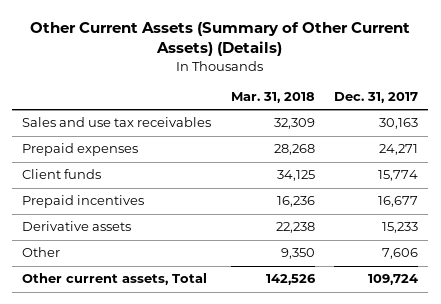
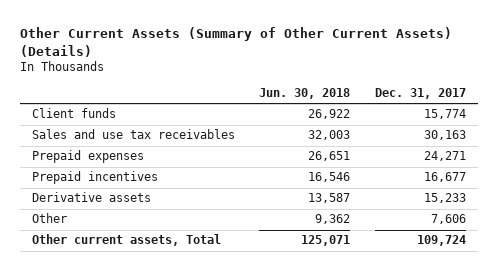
[230,91,315,103] Mar. 31, 2018 -> none
none -> [259,88,351,100] Jun. 30, 2018
[22,169,102,180] Client funds -> [32,108,117,119] Client funds

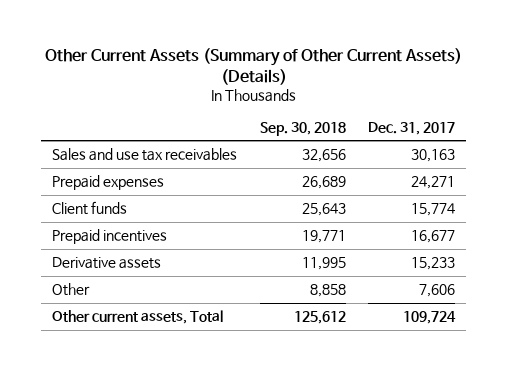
[259,88,351,100] Jun. 30, 2018 -> none
none -> [259,121,346,136] Sep. 30, 2018
[32,108,117,119] Client funds -> [52,201,128,216] Client funds

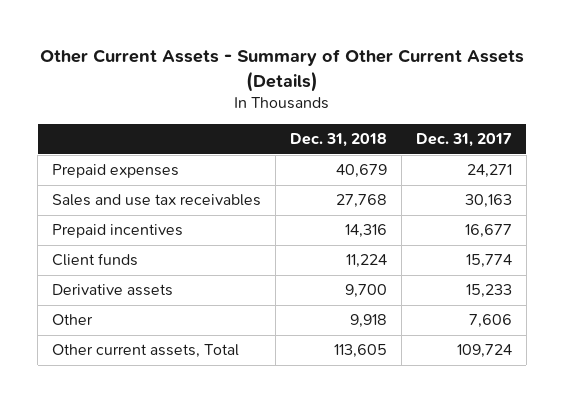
[44,48,462,86] Other Current Assets (Summary of Other Current Assets) (Details) -> [39,49,524,92] Other Current Assets - Summary of Other Current Assets (Details)
[259,121,346,136] Sep. 30, 2018 -> none
none -> [289,133,387,148] Dec. 31, 2018
[52,148,238,162] Sales and use tax receivables -> [52,194,262,207] Sales and use tax receivables
[52,201,128,216] Client funds -> [52,253,139,267] Client funds

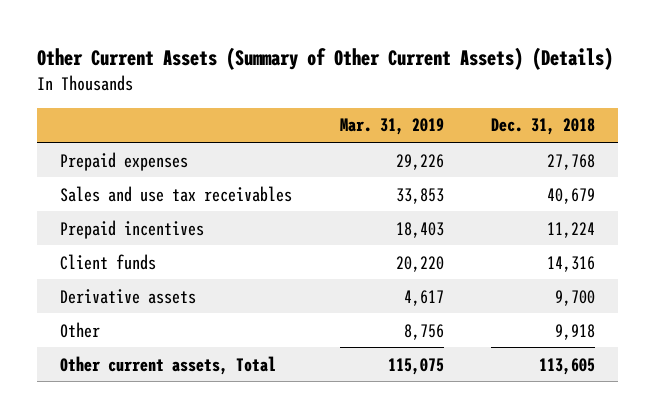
[39,49,524,92] Other Current Assets - Summary of Other Current Assets (Details) -> [36,46,613,70] Other Current Assets (Summary of Other Current Assets) (Details)
[415,133,512,148] Dec. 31, 2017 -> none
none -> [339,118,444,136] Mar. 31, 2019
[335,164,387,179] 40,679 -> [546,153,595,170] 27,768
[335,194,387,209] 27,768 -> [546,187,595,204] 40,679
[344,224,387,239] 14,316 -> [546,221,595,238] 11,224
[345,254,387,269] 11,224 -> [546,255,595,272] 14,316

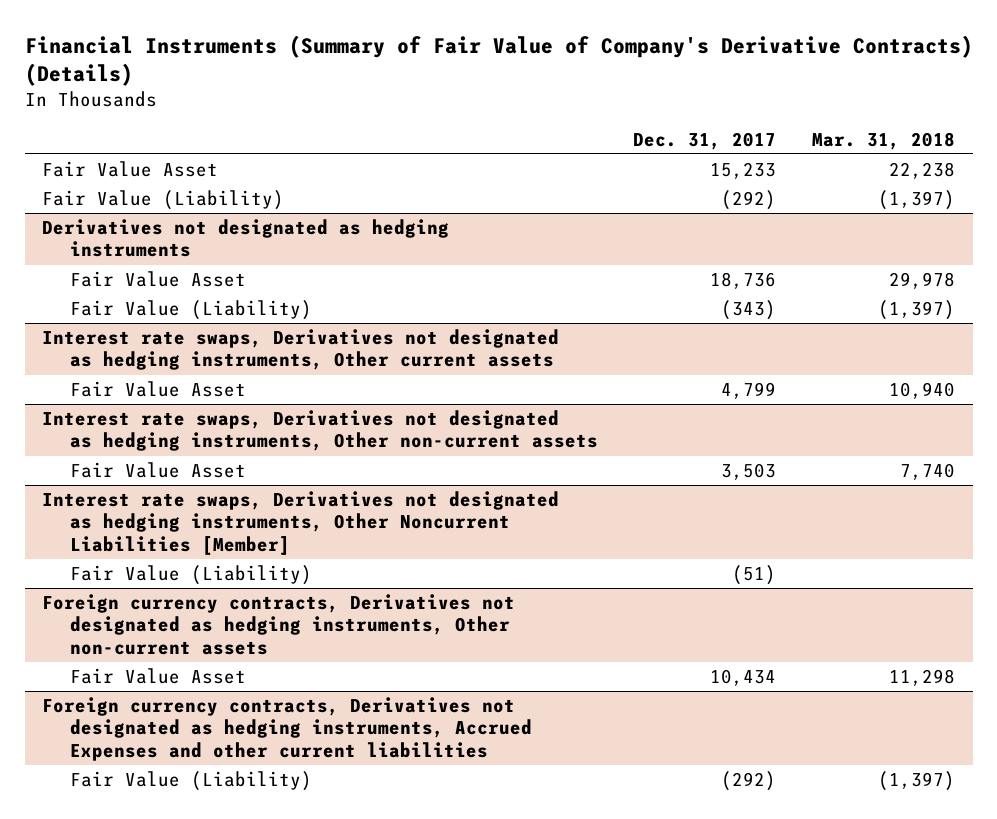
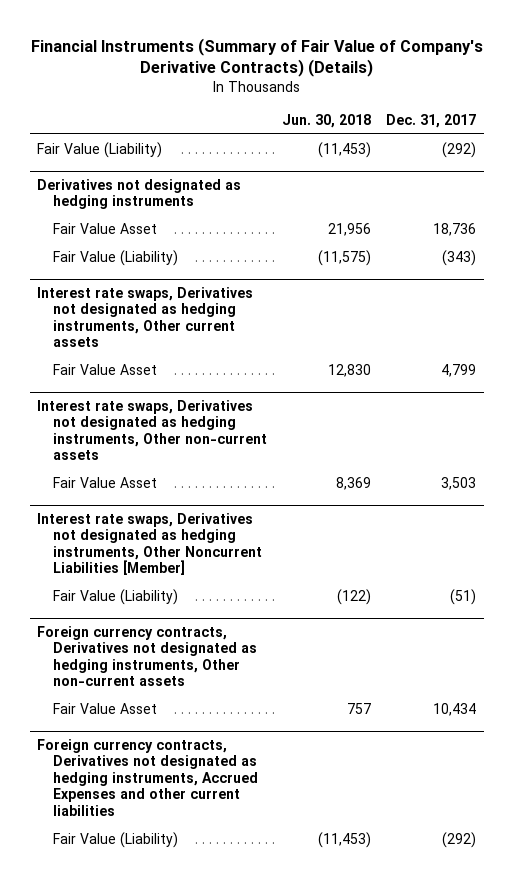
[812,131,956,150] Mar. 31, 2018 -> none
none -> [282,113,372,128] Jun. 30, 2018
[42,161,219,178] Fair Value Asset -> none

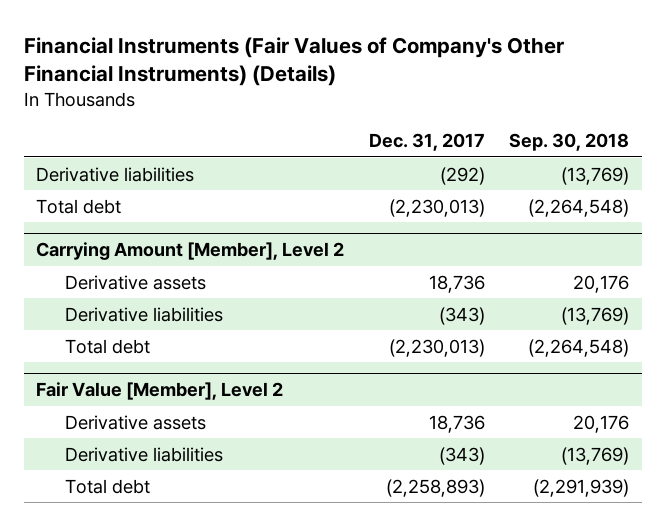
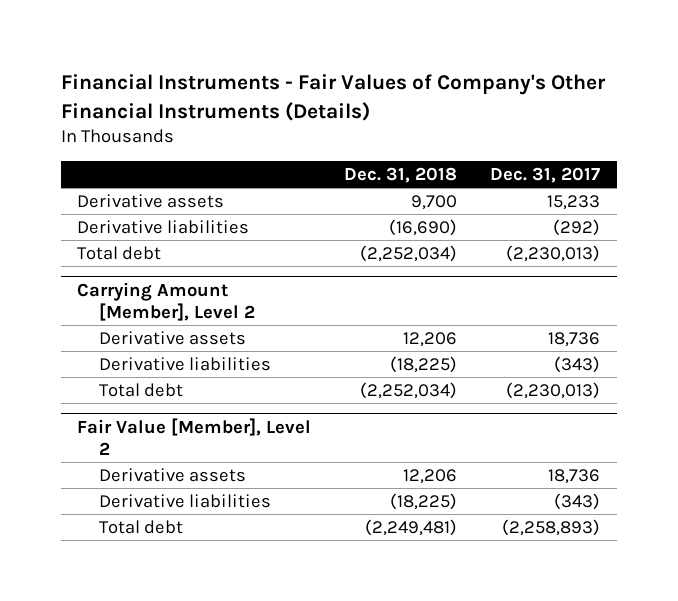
[24,36,565,87] Financial Instruments (Fair Values of Company's Other Financial Instruments) (Details) -> [60,74,606,121] Financial Instruments - Fair Values of Company's Other Financial Instruments (Details)
[509,133,630,152] Sep. 30, 2018 -> none
none -> [344,166,458,183] Dec. 31, 2018
none -> [77,194,225,209] Derivative assets

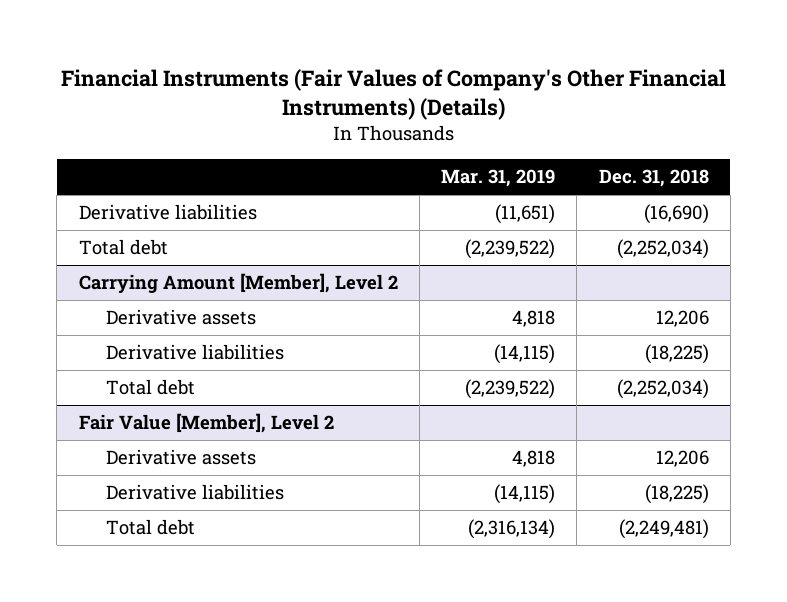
[60,74,606,121] Financial Instruments - Fair Values of Company's Other Financial Instruments (Details) -> [60,68,726,121] Financial Instruments (Fair Values of Company's Other Financial Instruments) (Details)
[490,166,601,183] Dec. 31, 2017 -> none
none -> [441,169,556,188] Mar. 31, 2019
[77,194,225,209] Derivative assets -> none

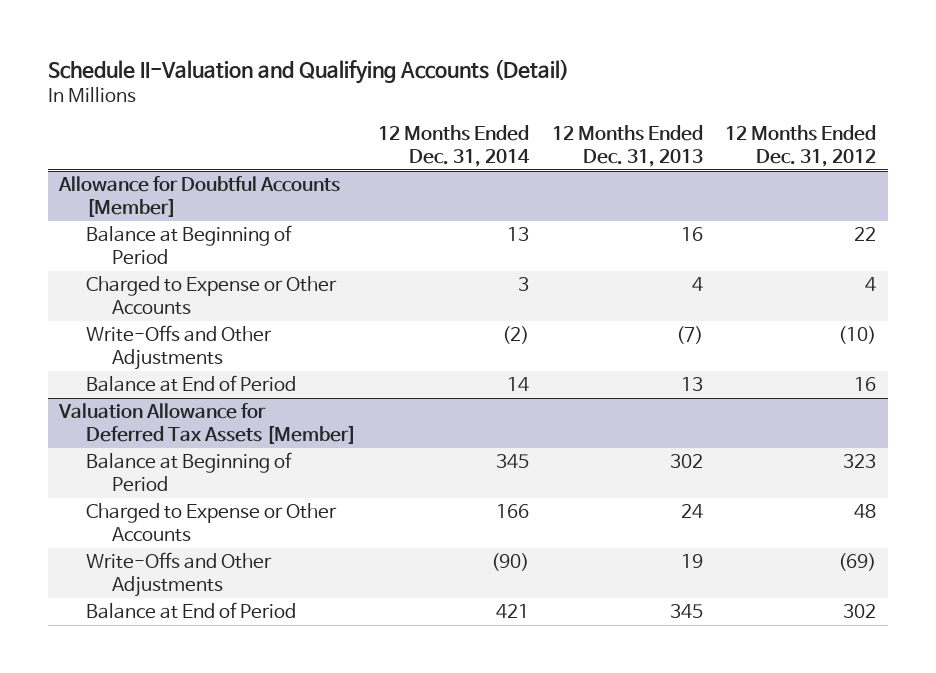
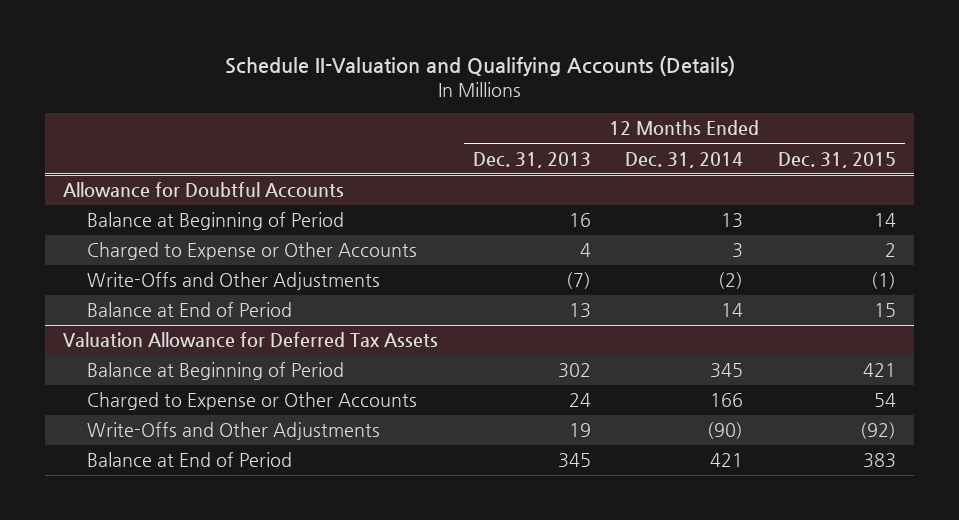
[48,58,570,84] Schedule II-Valuation and Qualifying Accounts (Detail) -> [224,56,735,77] Schedule II-Valuation and Qualifying Accounts (Details)
[725,125,877,167] 12 Months Ended Dec. 31, 2012 -> none
none -> [778,151,897,168] Dec. 31, 2015
[58,176,341,217] Allowance for Doubtful Accounts [Member] -> [62,182,344,199] Allowance for Doubtful Accounts
[58,403,356,444] Valuation Allowance for Deferred Tax Assets [Member] -> [62,332,438,349] Valuation Allowance for Deferred Tax Assets

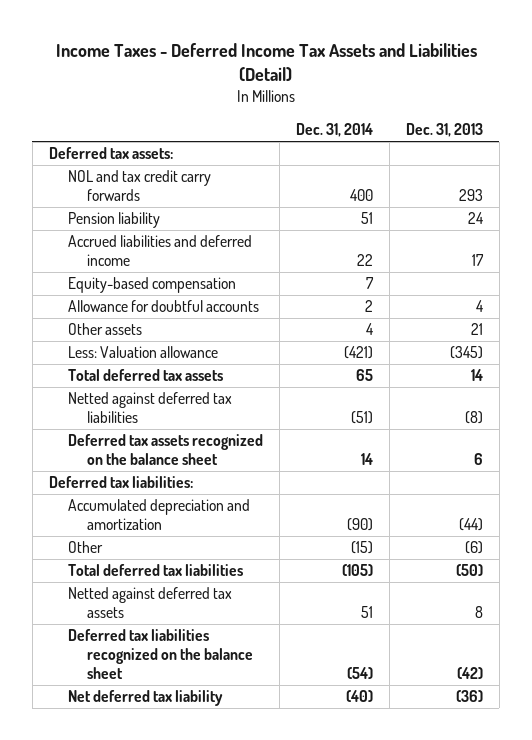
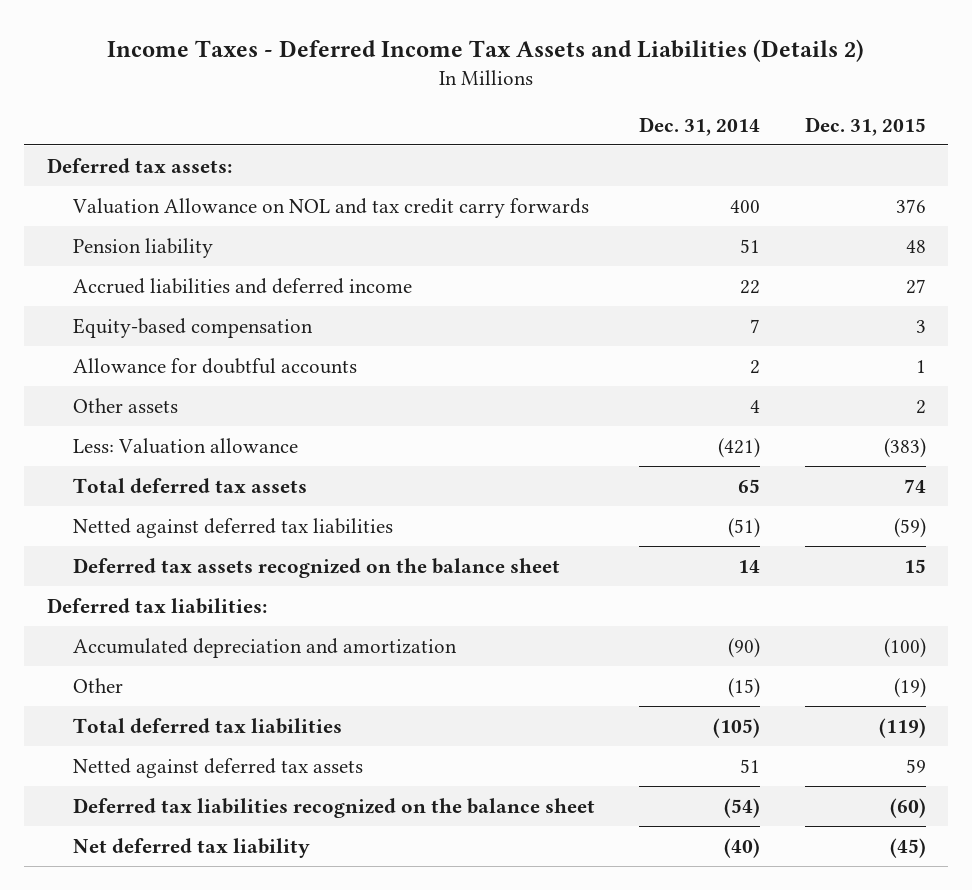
[55,42,477,82] Income Taxes - Deferred Income Tax Assets and Liabilities (Detail) -> [107,38,865,62] Income Taxes - Deferred Income Tax Assets and Liabilities (Details 2)
[405,123,483,138] Dec. 31, 2013 -> none
none -> [804,116,926,136] Dec. 31, 2015
[67,170,211,202] NOL and tax credit carry forwards -> [71,197,589,218] Valuation Allowance on NOL and tax credit carry forwards

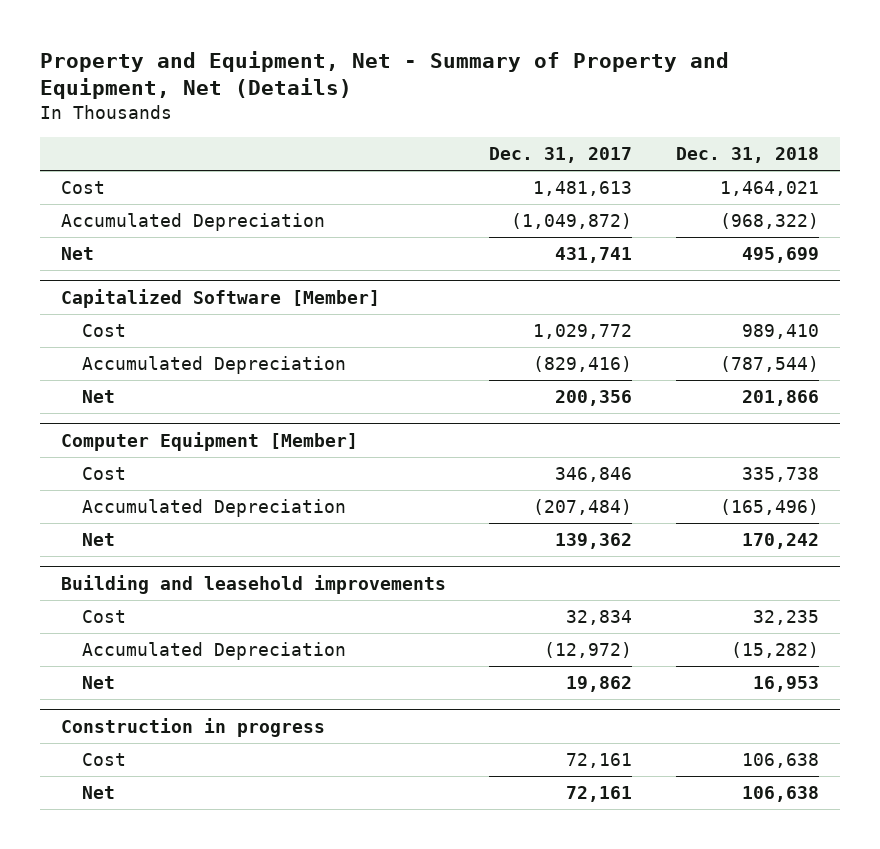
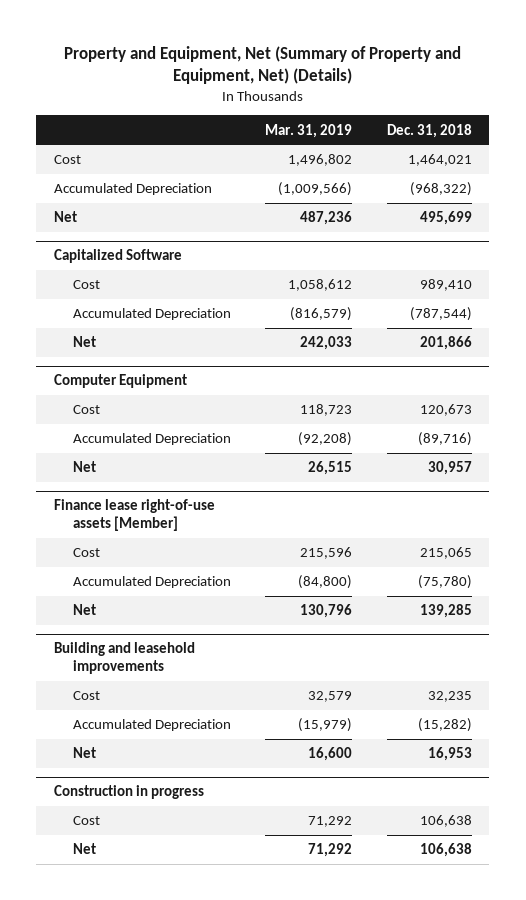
[39,50,729,100] Property and Equipment, Net - Summary of Property and Equipment, Net (Details) -> [63,45,461,85] Property and Equipment, Net (Summary of Property and Equipment, Net) (Details)
[489,147,633,164] Dec. 31, 2017 -> none
none -> [265,123,353,138] Mar. 31, 2019
[61,288,381,308] Capitalized Software [Member] -> [53,249,182,264] Capitalized Software
[61,431,359,451] Computer Equipment [Member] -> [53,374,187,389] Computer Equipment
[741,467,819,483] 335,738 -> [419,404,472,417] 120,673
[719,499,819,516] (165,496) -> [417,432,472,447] (89,716)
[741,533,819,550] 170,242 -> [427,461,472,476] 30,957
none -> [53,499,215,532] Finance lease right-of-use assets [Member]
none -> [72,548,100,558] Cost
none -> [72,576,231,589] Accumulated Depreciation
none -> [72,604,96,616] Net

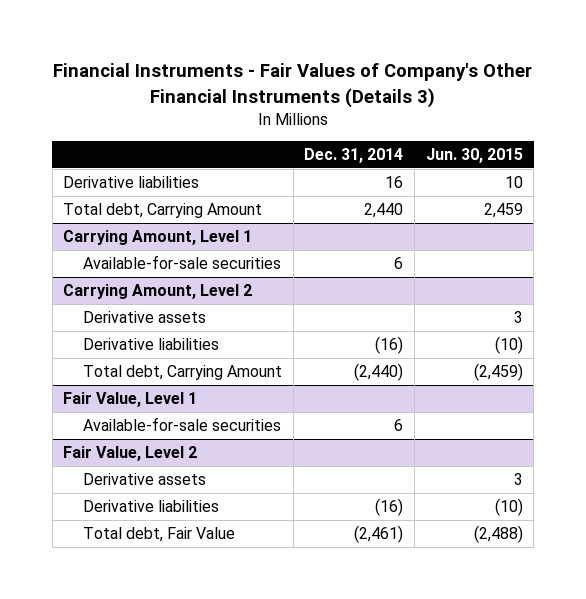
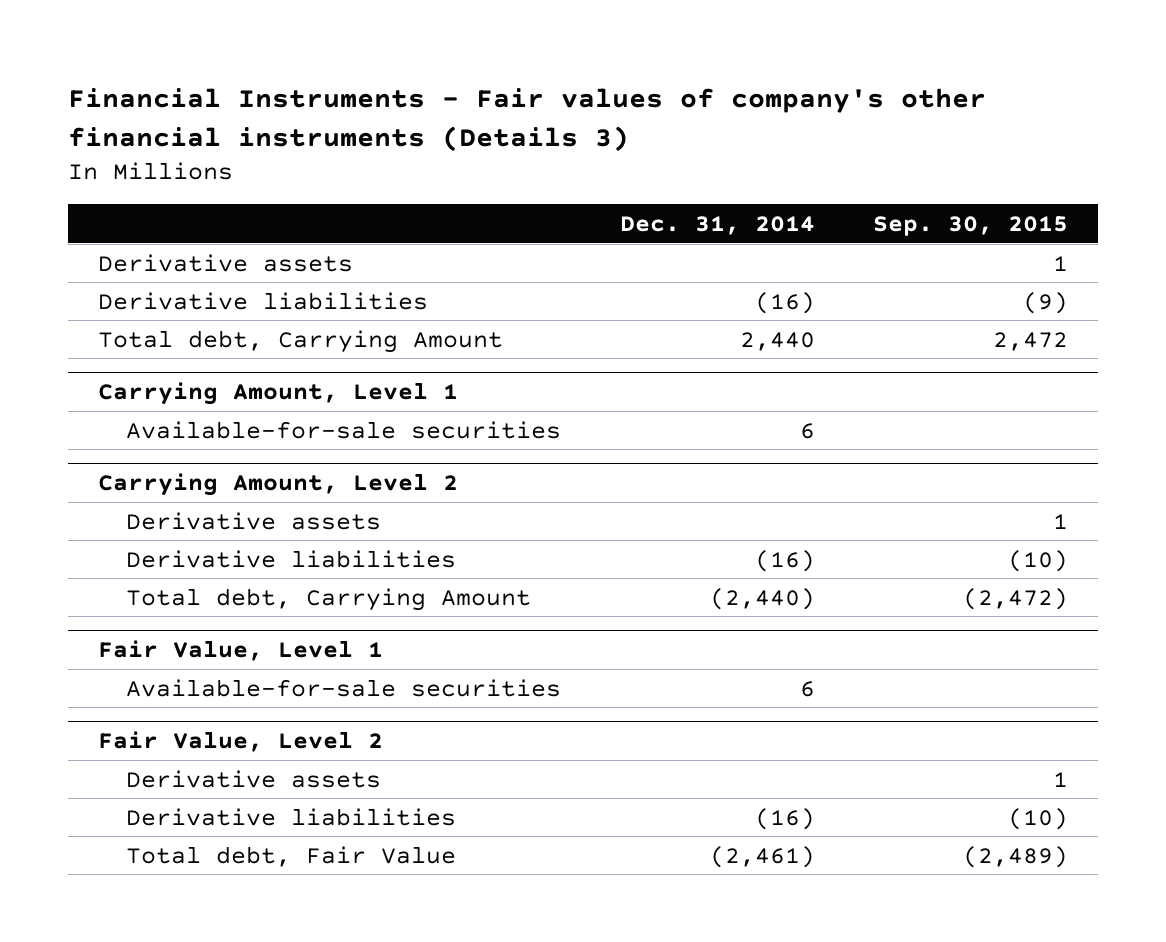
[52,63,532,108] Financial Instruments - Fair Values of Company's Other Financial Instruments (Details 3) -> [68,87,987,152] Financial Instruments - Fair values of company's other financial instruments (Details 3)
[425,147,523,163] Jun. 30, 2015 -> none
none -> [873,215,1069,236] Sep. 30, 2015
none -> [97,253,353,272] Derivative assets
[385,176,404,189] 16 -> [754,291,815,314] (16)

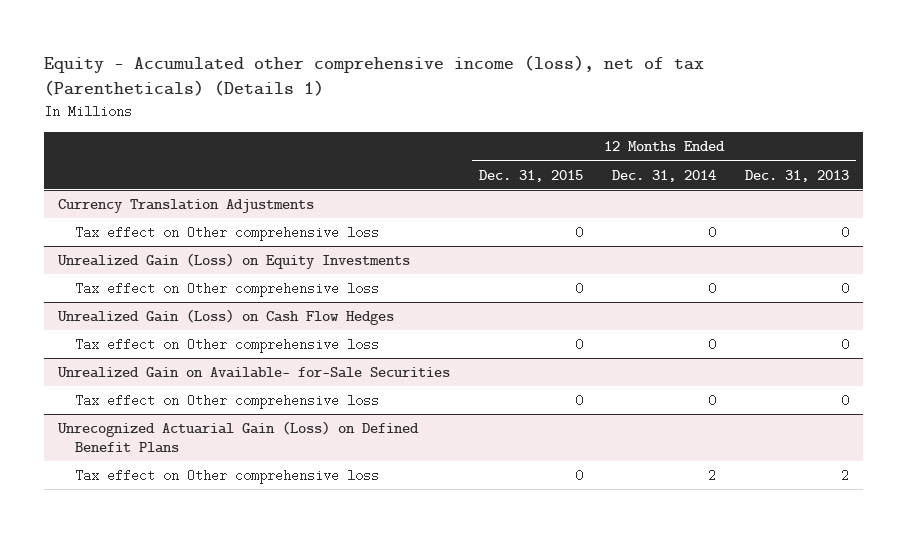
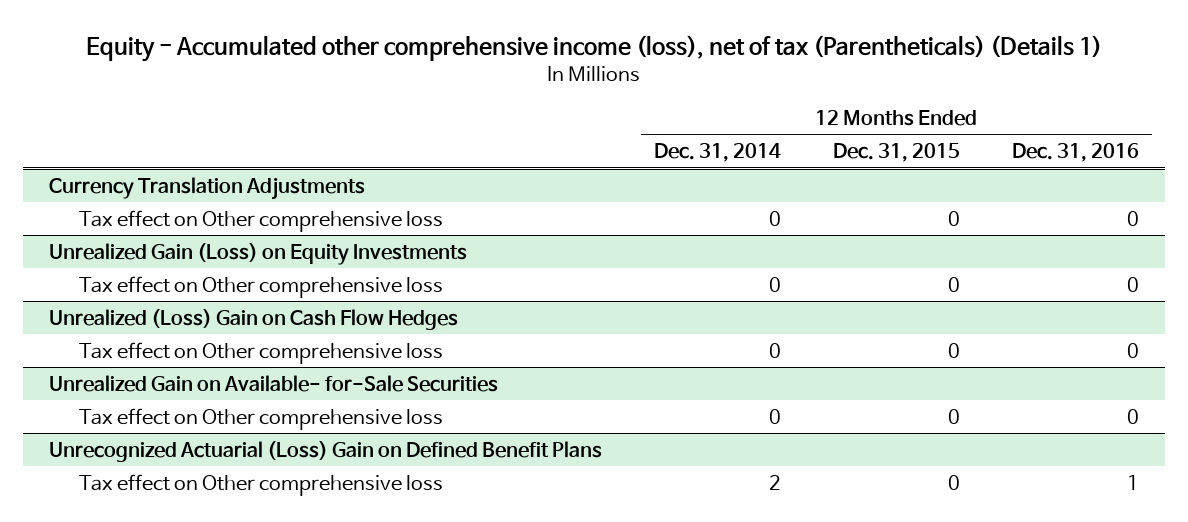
[744,169,849,182] Dec. 31, 2013 -> none
none -> [1012,143,1140,163] Dec. 31, 2016
[57,309,395,326] Unrealized Gain (Loss) on Cash Flow Hedges -> [48,308,458,330] Unrealized (Loss) Gain on Cash Flow Hedges
[57,421,420,453] Unrecognized Actuarial Gain (Loss) on Defined Benefit Plans -> [48,440,602,462] Unrecognized Actuarial (Loss) Gain on Defined Benefit Plans

